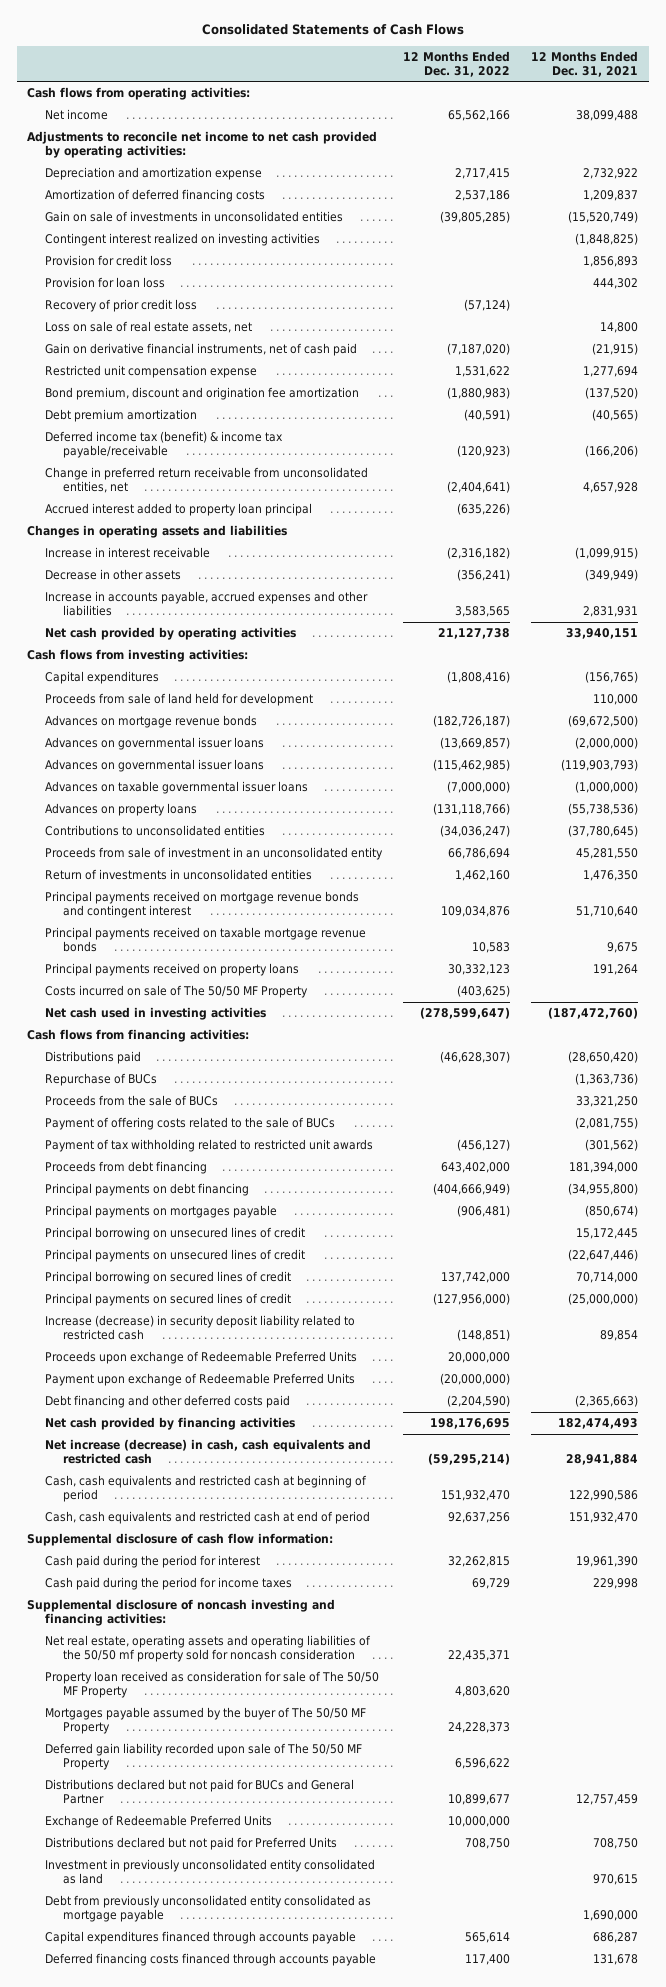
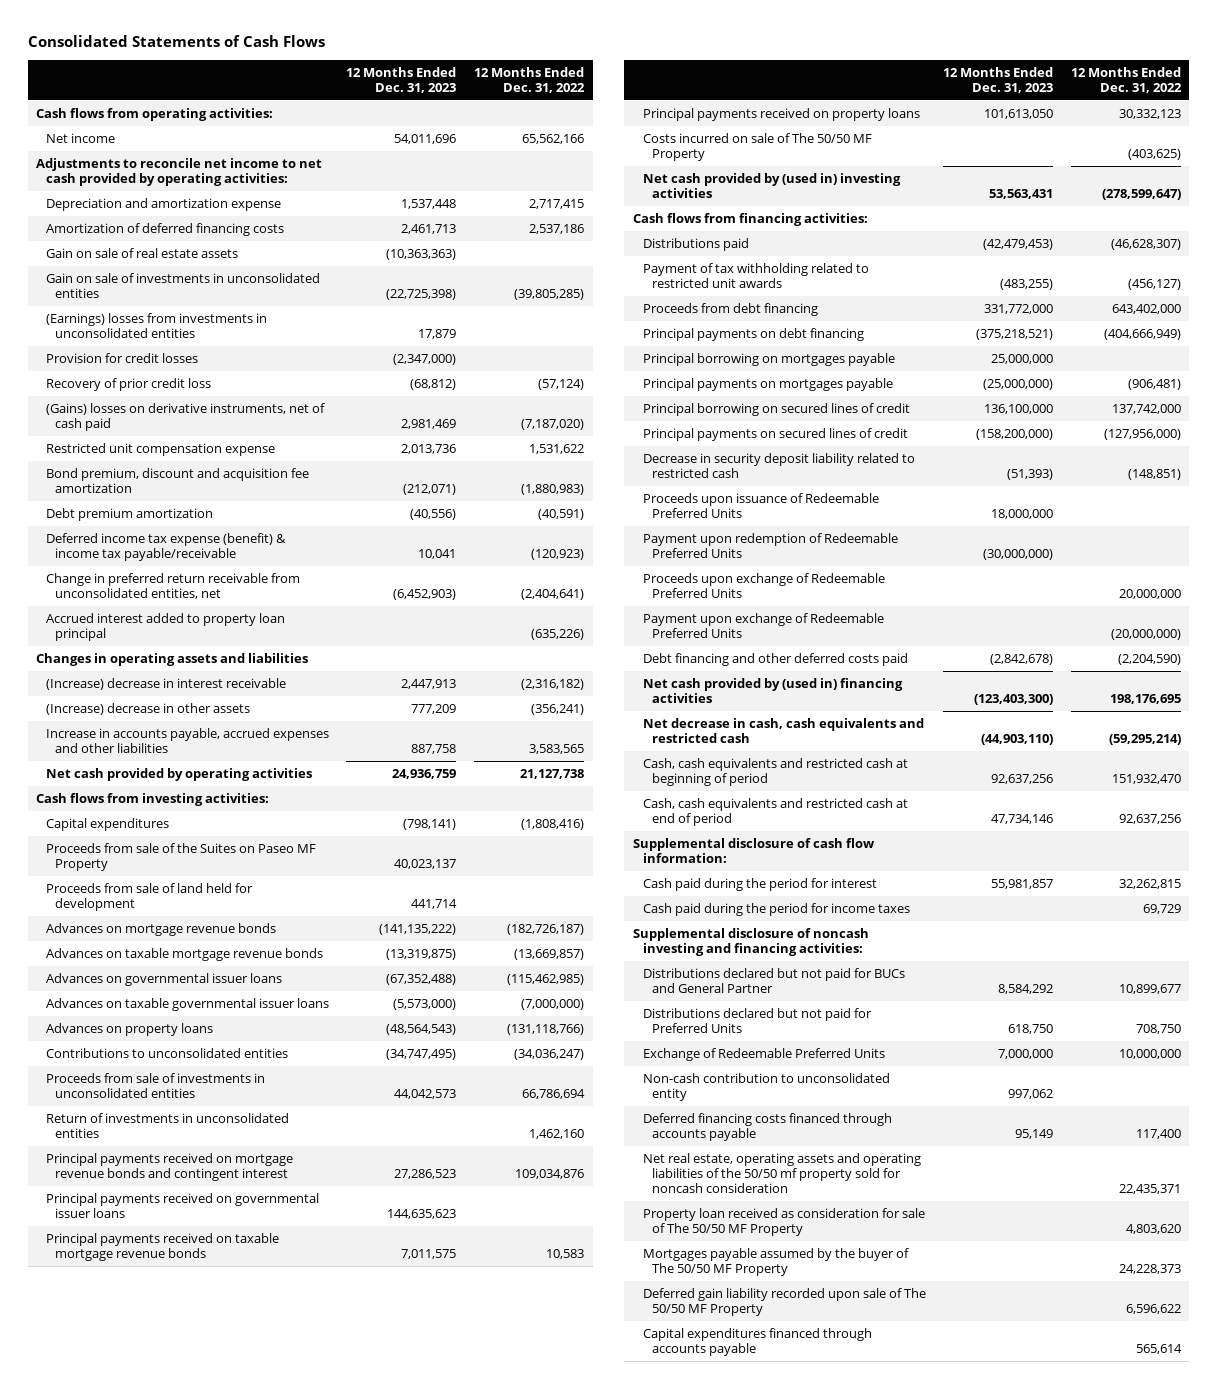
[531,51,639,77] 12 Months Ended Dec. 31, 2021 -> none
none -> [346,66,457,93] 12 Months Ended Dec. 31, 2023
none -> [45,247,238,258] Gain on sale of real estate assets
[44,233,320,247] Contingent interest realized on investing activities -> none
[44,277,165,289] Provision for loan loss -> none
none -> [45,312,267,338] (Earnings) losses from investments in unconsolidated entities
[44,255,172,267] Provision for credit loss -> [45,352,198,363] Provision for credit losses
[44,321,252,334] Loss on sale of real estate assets, net -> none
[44,343,357,357] Gain on derivative financial instruments, net of cash paid -> [45,402,325,431] (Gains) losses on derivative instruments, net of cash paid
[44,387,359,401] Bond premium, discount and origination fee amortization -> [45,467,309,493] Bond premium, discount and acquisition fee amortization
[44,431,283,458] Deferred income tax (benefit) & income tax payable/receivable -> [45,532,286,561] Deferred income tax expense (benefit) & income tax payable/receivable
[44,547,210,559] Increase in interest receivable -> [45,677,286,690] (Increase) decrease in interest receivable
[44,569,181,581] Decrease in other assets -> [45,702,250,715] (Increase) decrease in other assets
none -> [45,842,316,871] Proceeds from sale of the Suites on Paseo MF Property
[44,737,264,751] Advances on governmental issuer loans -> [45,947,323,961] Advances on taxable mortgage revenue bonds
[44,847,383,861] Proceeds from sale of investment in an unconsolidated entity -> [45,1072,265,1098] Proceeds from sale of investments in unconsolidated entities
none -> [45,1192,319,1218] Principal payments received on governmental issuer loans
[44,1007,266,1021] Net cash used in investing activities -> [642,172,901,198] Net cash provided by (used in) investing activities
[44,1073,157,1087] Repurchase of BUCs -> none
[44,1095,218,1107] Proceeds from the sale of BUCs -> none
[44,1117,335,1131] Payment of offering costs related to the sale of BUCs -> none
none -> [642,352,895,366] Principal borrowing on mortgages payable
[44,1227,305,1241] Principal borrowing on unsecured lines of credit -> none
[44,1249,305,1263] Principal payments on unsecured lines of credit -> none
[44,1315,355,1340] Increase (decrease) in security deposit liability related to restricted cash -> [642,452,915,478] Decrease in security deposit liability related to restricted cash
none -> [642,492,879,518] Proceeds upon issuance of Redeemable Preferred Units
none -> [642,532,898,558] Payment upon redemption of Redeemable Preferred Units
[44,1417,295,1431] Net cash provided by financing activities -> [642,677,903,703] Net cash provided by (used in) financing activities
[44,1439,371,1464] Net increase (decrease) in cash, cash equivalents and restricted cash -> [642,717,924,743] Net decrease in cash, cash equivalents and restricted cash
[44,1779,354,1804] Distributions declared but not paid for BUCs and General Partner -> [642,967,905,993] Distributions declared but not paid for BUCs and General Partner
[44,1837,337,1851] Distributions declared but not paid for Preferred Units -> [642,1007,872,1033] Distributions declared but not paid for Preferred Units
[44,1815,272,1829] Exchange of Redeemable Preferred Units -> [642,1047,885,1061] Exchange of Redeemable Preferred Units
none -> [642,1072,890,1101] Non-cash contribution to unconsolidated entity
[44,1953,376,1967] Deferred financing costs financed through accounts payable -> [642,1112,892,1141] Deferred financing costs financed through accounts payable
[44,1859,375,1884] Investment in previously unconsolidated entity consolidated as land -> none
[44,1895,371,1922] Debt from previously unconsolidated entity consolidated as mortgage payable -> none

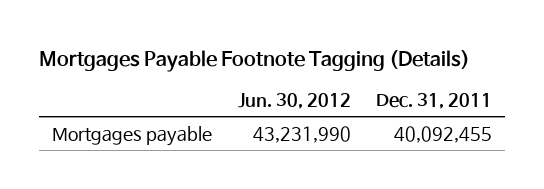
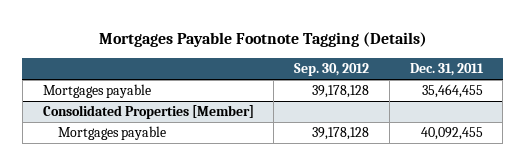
[237,92,351,109] Jun. 30, 2012 -> none
none -> [294,63,370,77] Sep. 30, 2012
none -> [42,84,151,99] Mortgages payable
none -> [42,105,254,120] Consolidated Properties [Member]

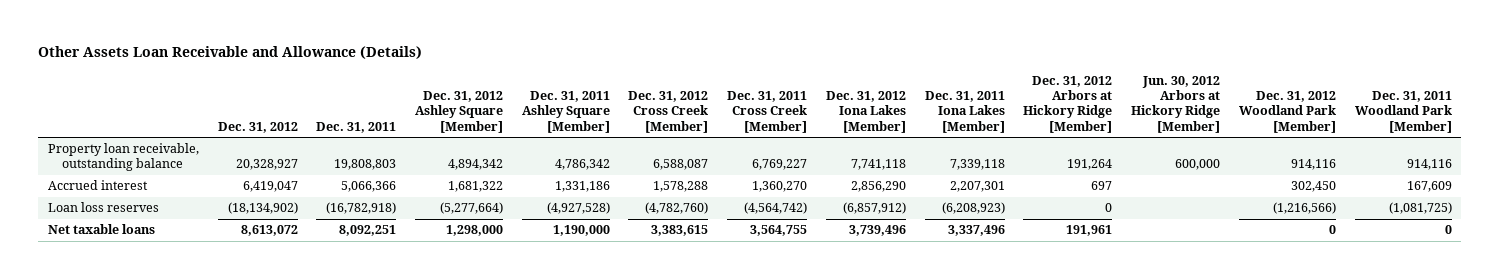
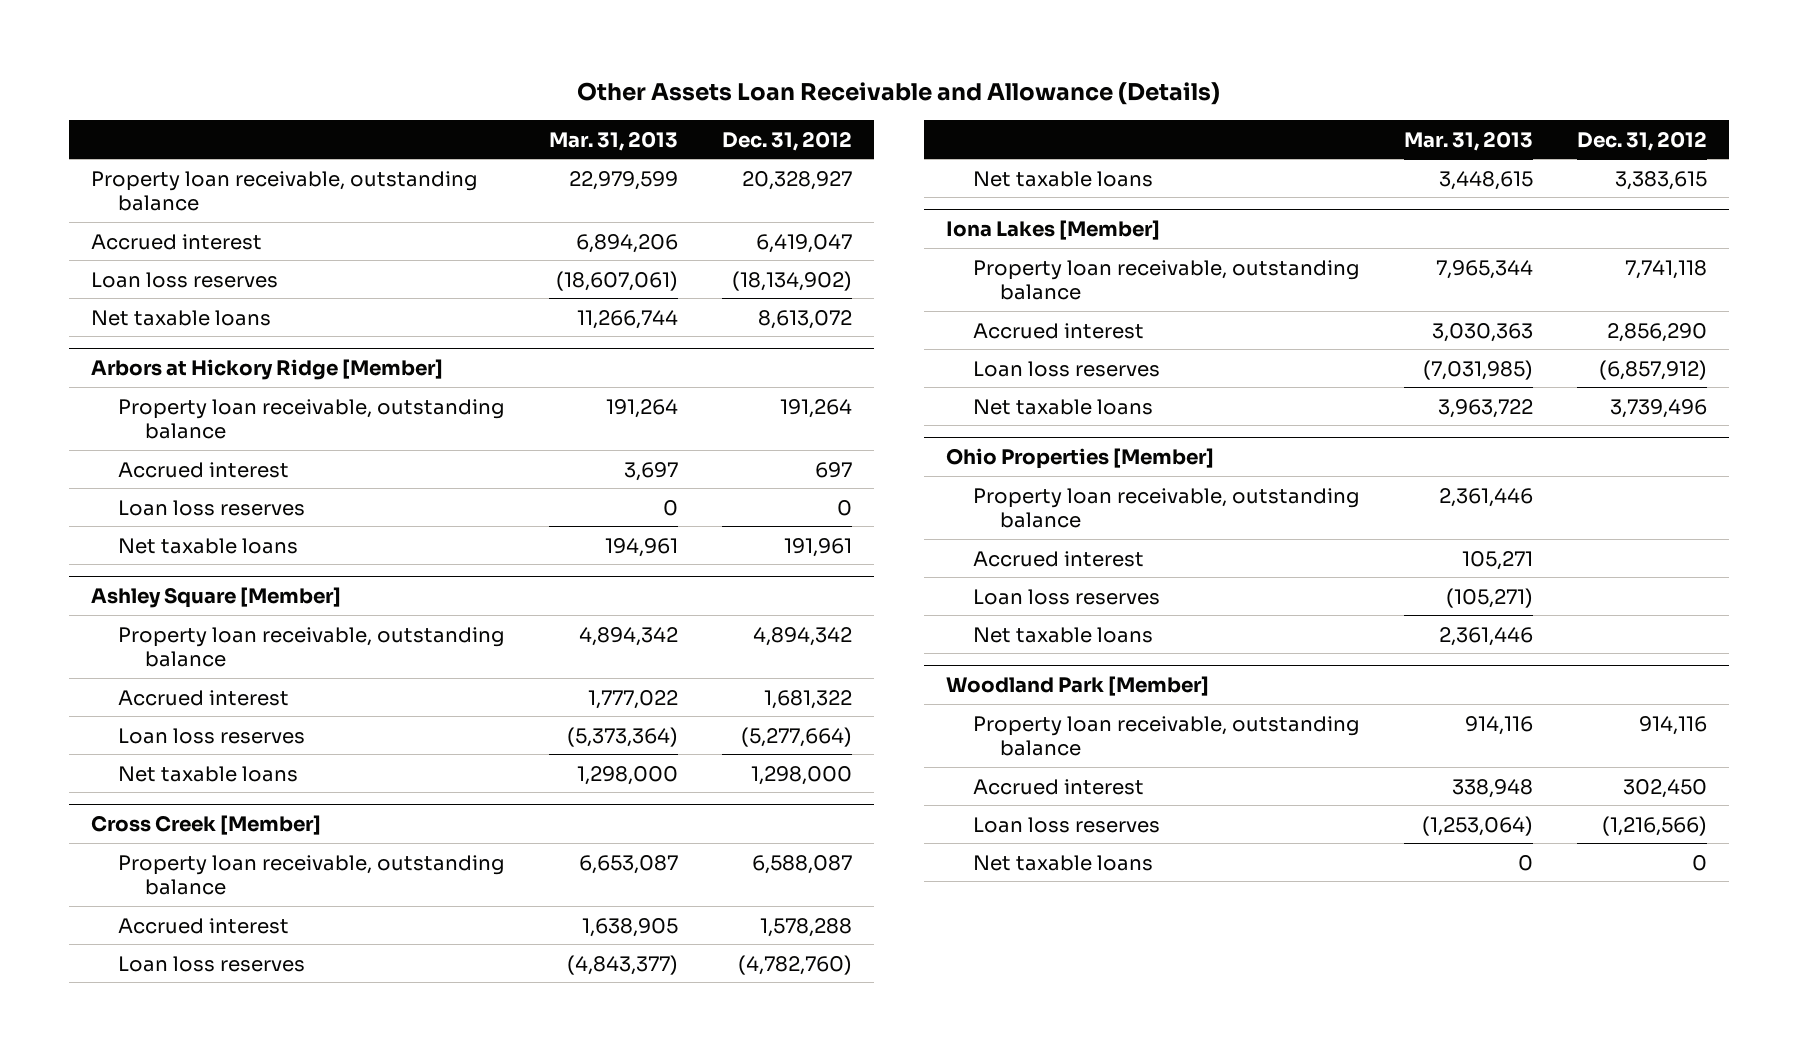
[316,121,397,133] Dec. 31, 2011 -> none
[415,91,504,133] Dec. 31, 2012 Ashley Square [Member] -> none
[521,91,610,133] Dec. 31, 2011 Ashley Square [Member] -> none
[628,91,709,133] Dec. 31, 2012 Cross Creek [Member] -> none
[727,91,808,133] Dec. 31, 2011 Cross Creek [Member] -> none
[825,91,906,133] Dec. 31, 2012 Iona Lakes [Member] -> none
[924,91,1005,133] Dec. 31, 2011 Iona Lakes [Member] -> none
[1023,75,1113,133] Dec. 31, 2012 Arbors at Hickory Ridge [Member] -> none
[1131,75,1221,133] Jun. 30, 2012 Arbors at Hickory Ridge [Member] -> none
[1238,91,1336,133] Dec. 31, 2012 Woodland Park [Member] -> none
[1354,91,1452,133] Dec. 31, 2011 Woodland Park [Member] -> none
none -> [549,130,679,151] Mar. 31, 2013
none -> [91,358,444,380] Arbors at Hickory Ridge [Member]
none -> [118,398,506,439] Property loan receivable, outstanding balance
none -> [118,461,290,478] Accrued interest
none -> [118,499,306,516] Loan loss reserves
none -> [118,537,299,554] Net taxable loans
none -> [91,586,342,608] Ashley Square [Member]
none -> [118,626,506,667] Property loan receivable, outstanding balance
none -> [118,689,290,706] Accrued interest
none -> [118,727,306,744] Loan loss reserves
none -> [118,765,299,782] Net taxable loans
none -> [91,814,322,835] Cross Creek [Member]
none -> [118,854,506,895] Property loan receivable, outstanding balance
none -> [118,917,290,934] Accrued interest
none -> [118,955,306,972] Loan loss reserves
none -> [973,170,1154,187] Net taxable loans
none -> [946,219,1161,240] Iona Lakes [Member]
none -> [973,259,1361,300] Property loan receivable, outstanding balance
none -> [973,322,1145,339] Accrued interest
none -> [973,360,1161,377] Loan loss reserves
none -> [973,398,1154,415] Net taxable loans
none -> [946,447,1215,469] Ohio Properties [Member]
none -> [973,487,1361,528] Property loan receivable, outstanding balance
none -> [973,550,1145,567] Accrued interest
none -> [973,588,1161,605] Loan loss reserves
none -> [973,626,1154,643] Net taxable loans
none -> [946,675,1210,696] Woodland Park [Member]
none -> [973,715,1361,756] Property loan receivable, outstanding balance
none -> [973,778,1145,795] Accrued interest
none -> [973,816,1161,833] Loan loss reserves
none -> [973,854,1154,871] Net taxable loans

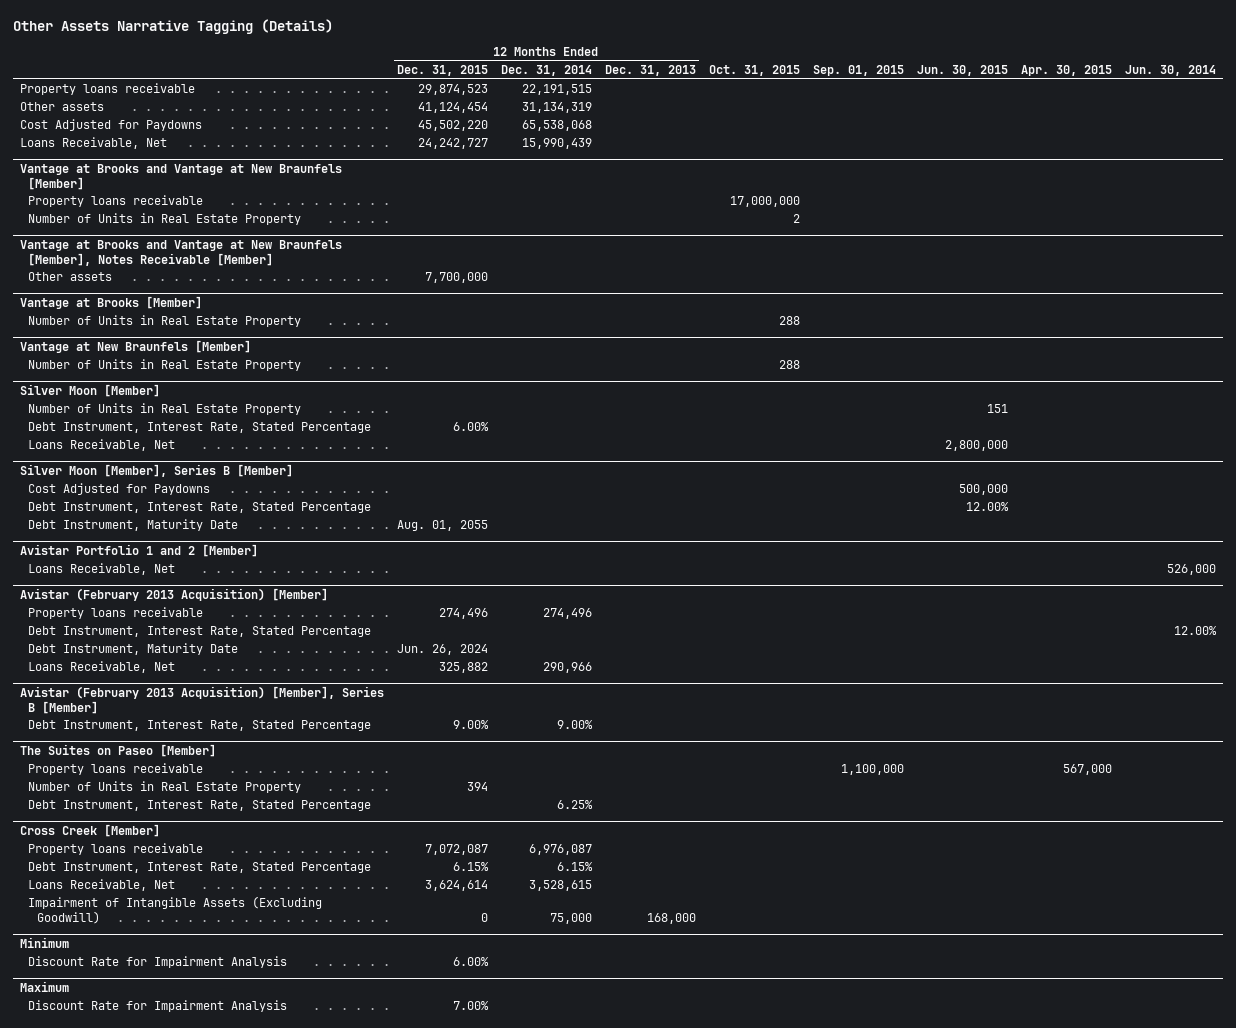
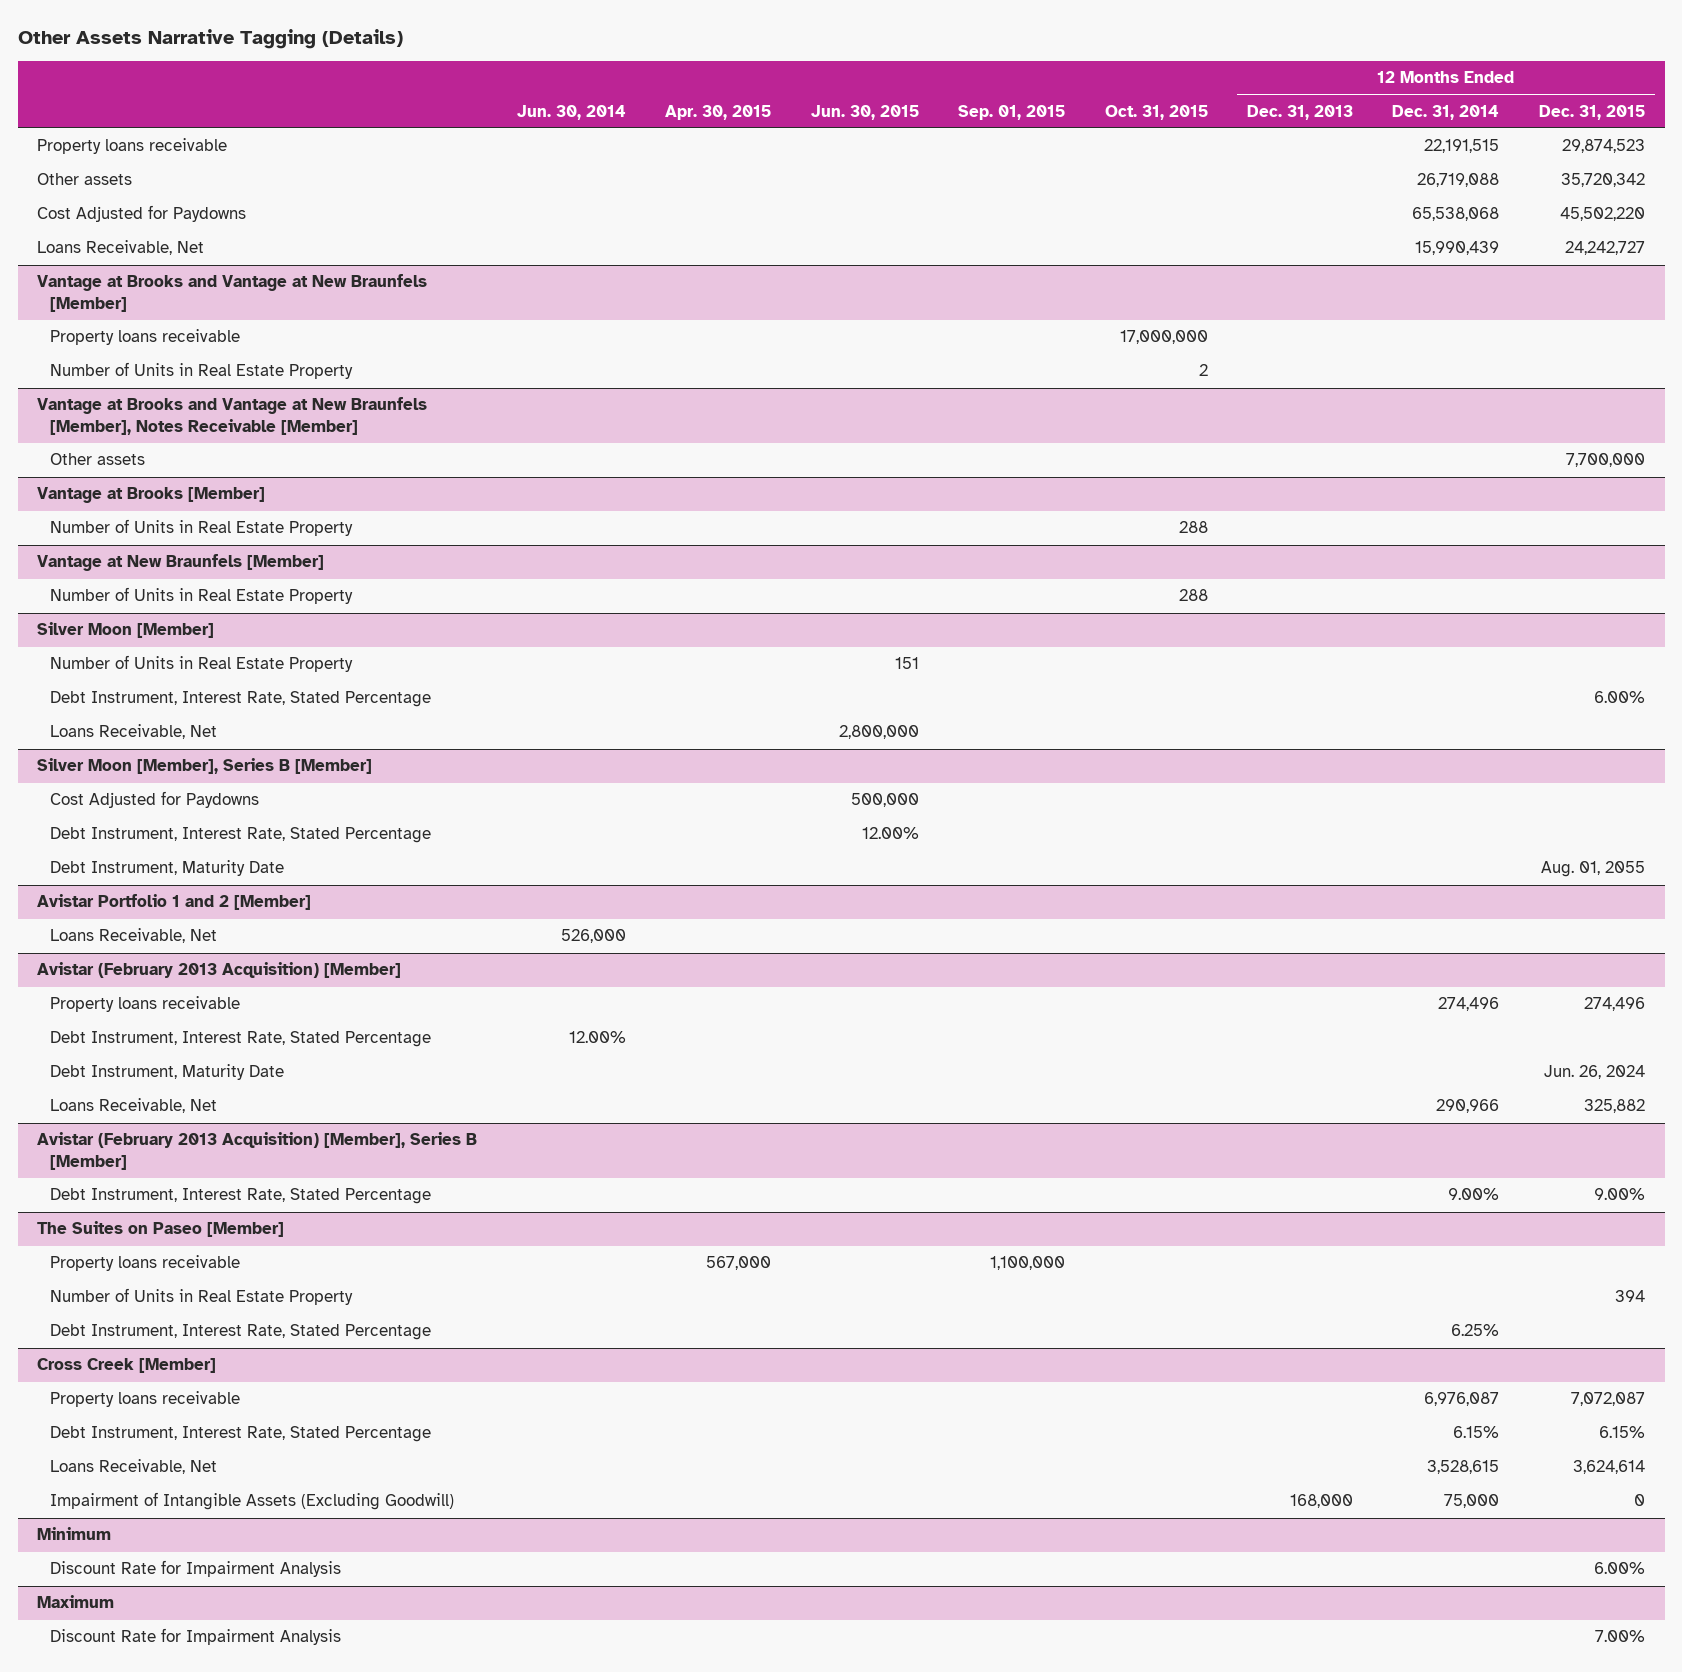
[417,102,488,114] 41,124,454 -> [1560,173,1645,188] 35,720,342
[521,102,592,114] 31,134,319 -> [1417,173,1500,188] 26,719,088

